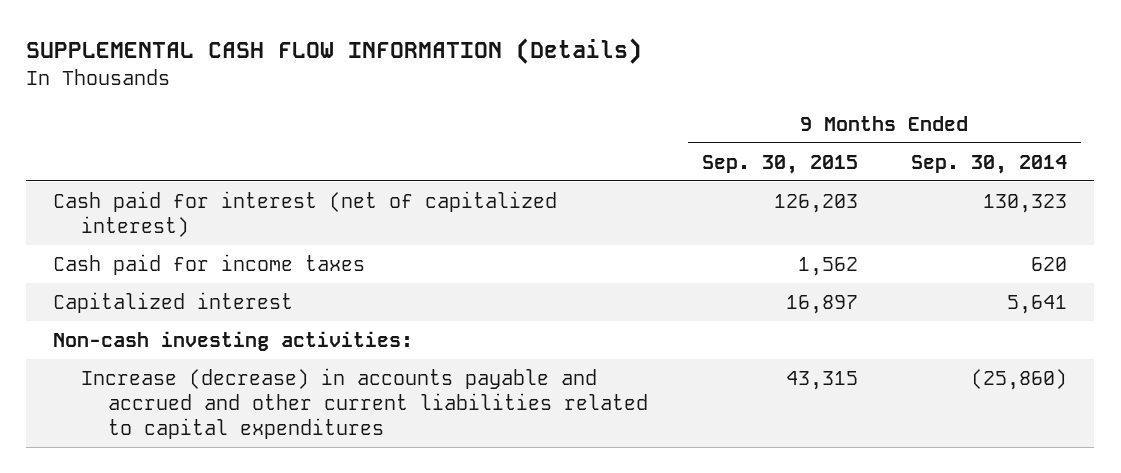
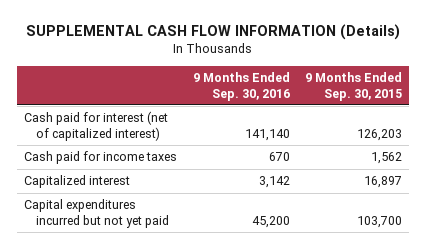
[911,154,1068,174] Sep. 30, 2014 -> none
none -> [192,72,290,101] 9 Months Ended Sep. 30, 2016
[53,331,414,352] Non-cash investing activities: -> none
[80,368,648,439] Increase (decrease) in accounts payable and accrued and other current liabilities related to capital expenditures -> none
none -> [24,199,169,228] Capital expenditures incurred but not yet paid

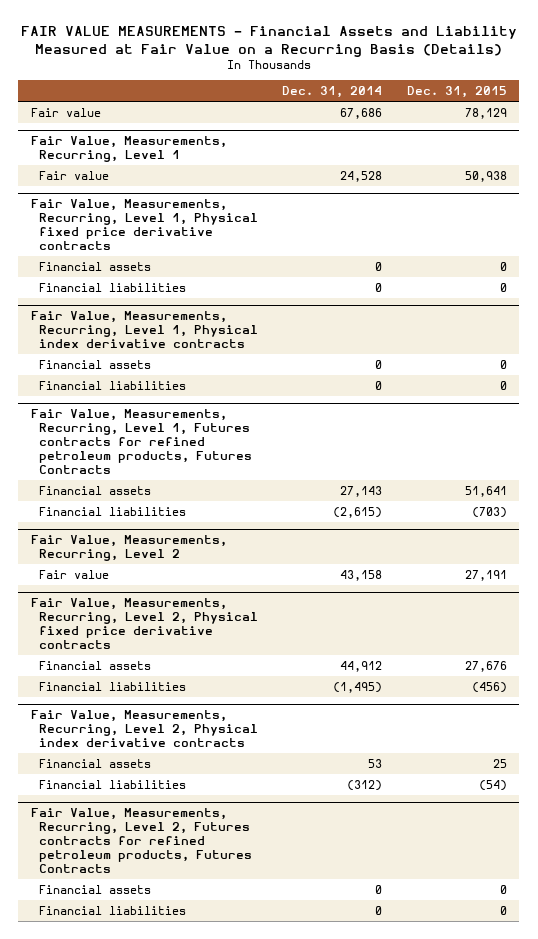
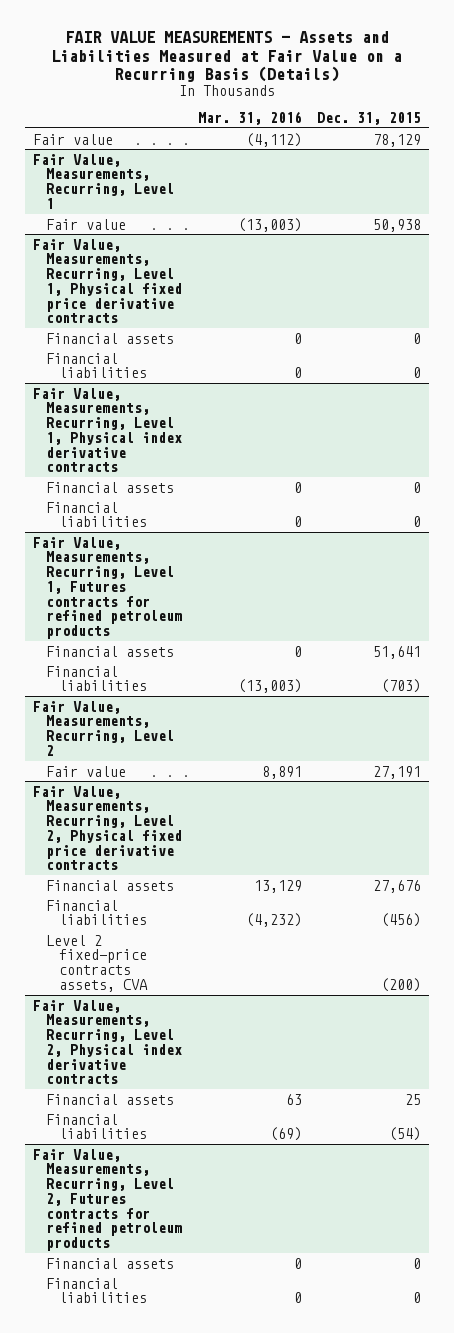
[20,25,517,57] FAIR VALUE MEASUREMENTS - Financial Assets and Liability Measured at Fair Value on a Recurring Basis (Details) -> [51,31,403,82] FAIR VALUE MEASUREMENTS - Assets and Liabilities Measured at Fair Value on a Recurring Basis (Details)
[282,86,383,99] Dec. 31, 2014 -> none
none -> [197,111,302,126] Mar. 31, 2016
[30,408,252,475] Fair Value, Measurements, Recurring, Level 1, Futures contracts for refined petroleum products, Futures Contracts -> [33,536,182,640] Fair Value, Measurements, Recurring, Level 1, Futures contracts for refined petroleum products
none -> [45,934,148,992] Level 2 fixed-price contracts assets, CVA
[30,807,252,874] Fair Value, Measurements, Recurring, Level 2, Futures contracts for refined petroleum products, Futures Contracts -> [33,1148,182,1252] Fair Value, Measurements, Recurring, Level 2, Futures contracts for refined petroleum products

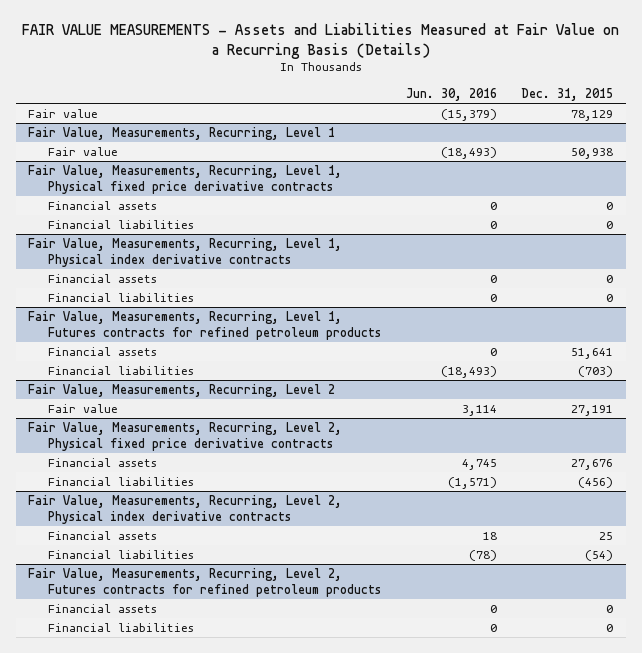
[197,111,302,126] Mar. 31, 2016 -> none
none -> [405,87,497,101] Jun. 30, 2016
[45,934,148,992] Level 2 fixed-price contracts assets, CVA -> none

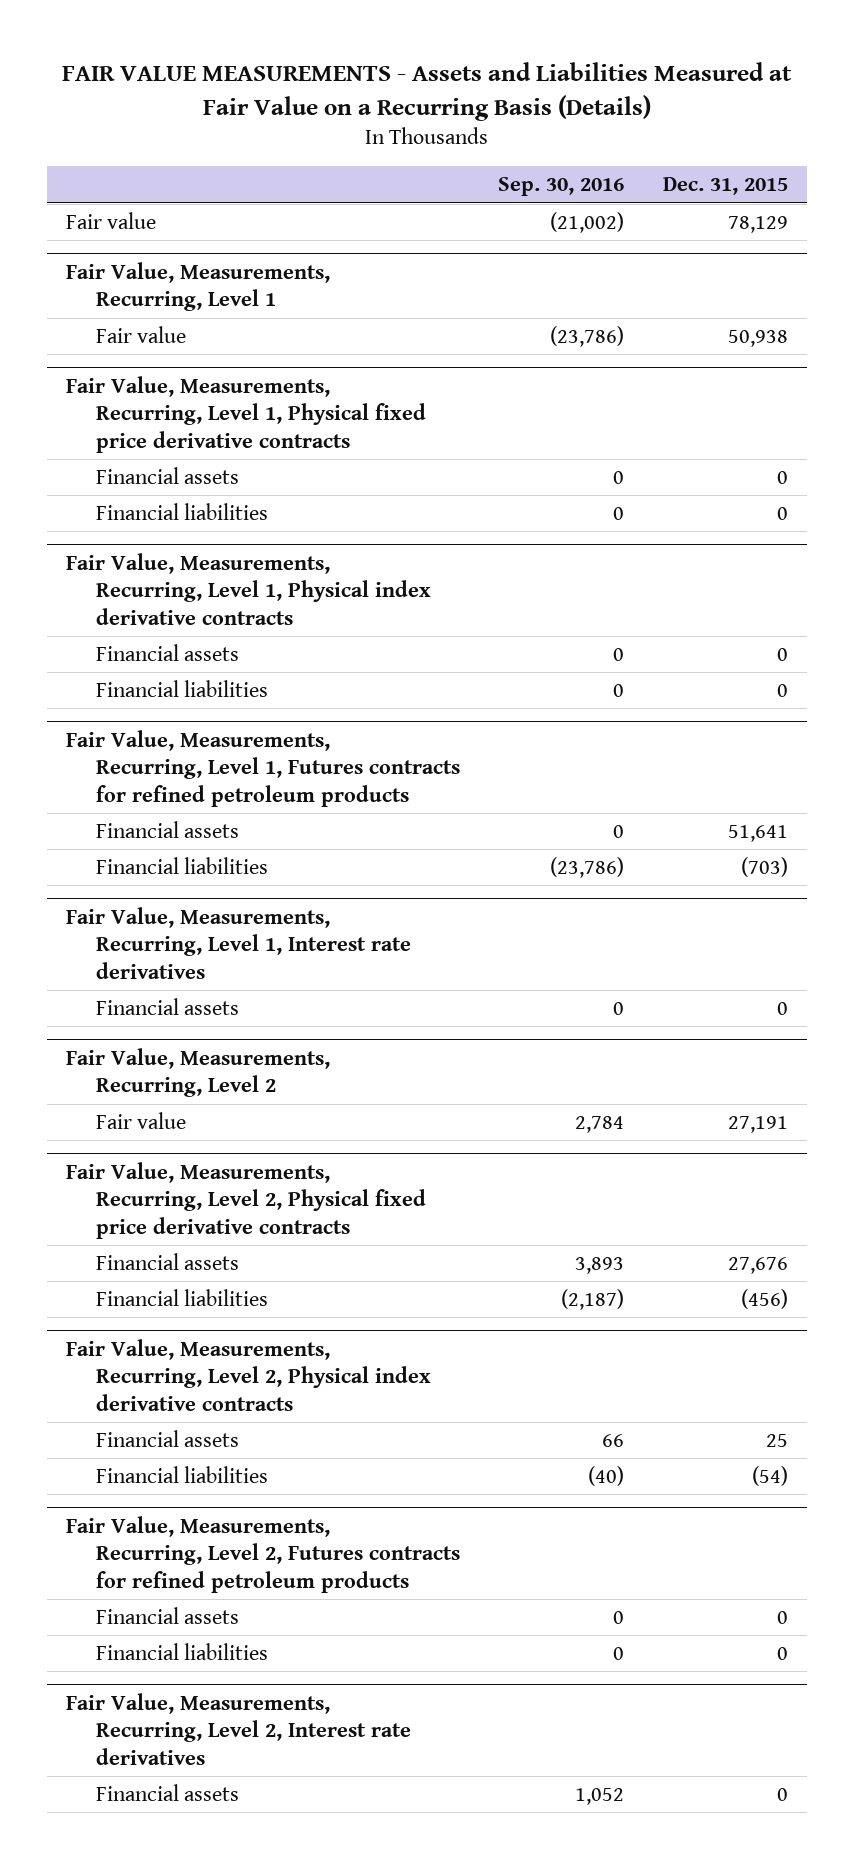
[405,87,497,101] Jun. 30, 2016 -> none
none -> [498,177,625,197] Sep. 30, 2016
none -> [66,906,411,979] Fair Value, Measurements, Recurring, Level 1, Interest rate derivatives
none -> [95,997,239,1015] Financial assets
none -> [66,1692,411,1765] Fair Value, Measurements, Recurring, Level 2, Interest rate derivatives
none -> [95,1783,239,1801] Financial assets

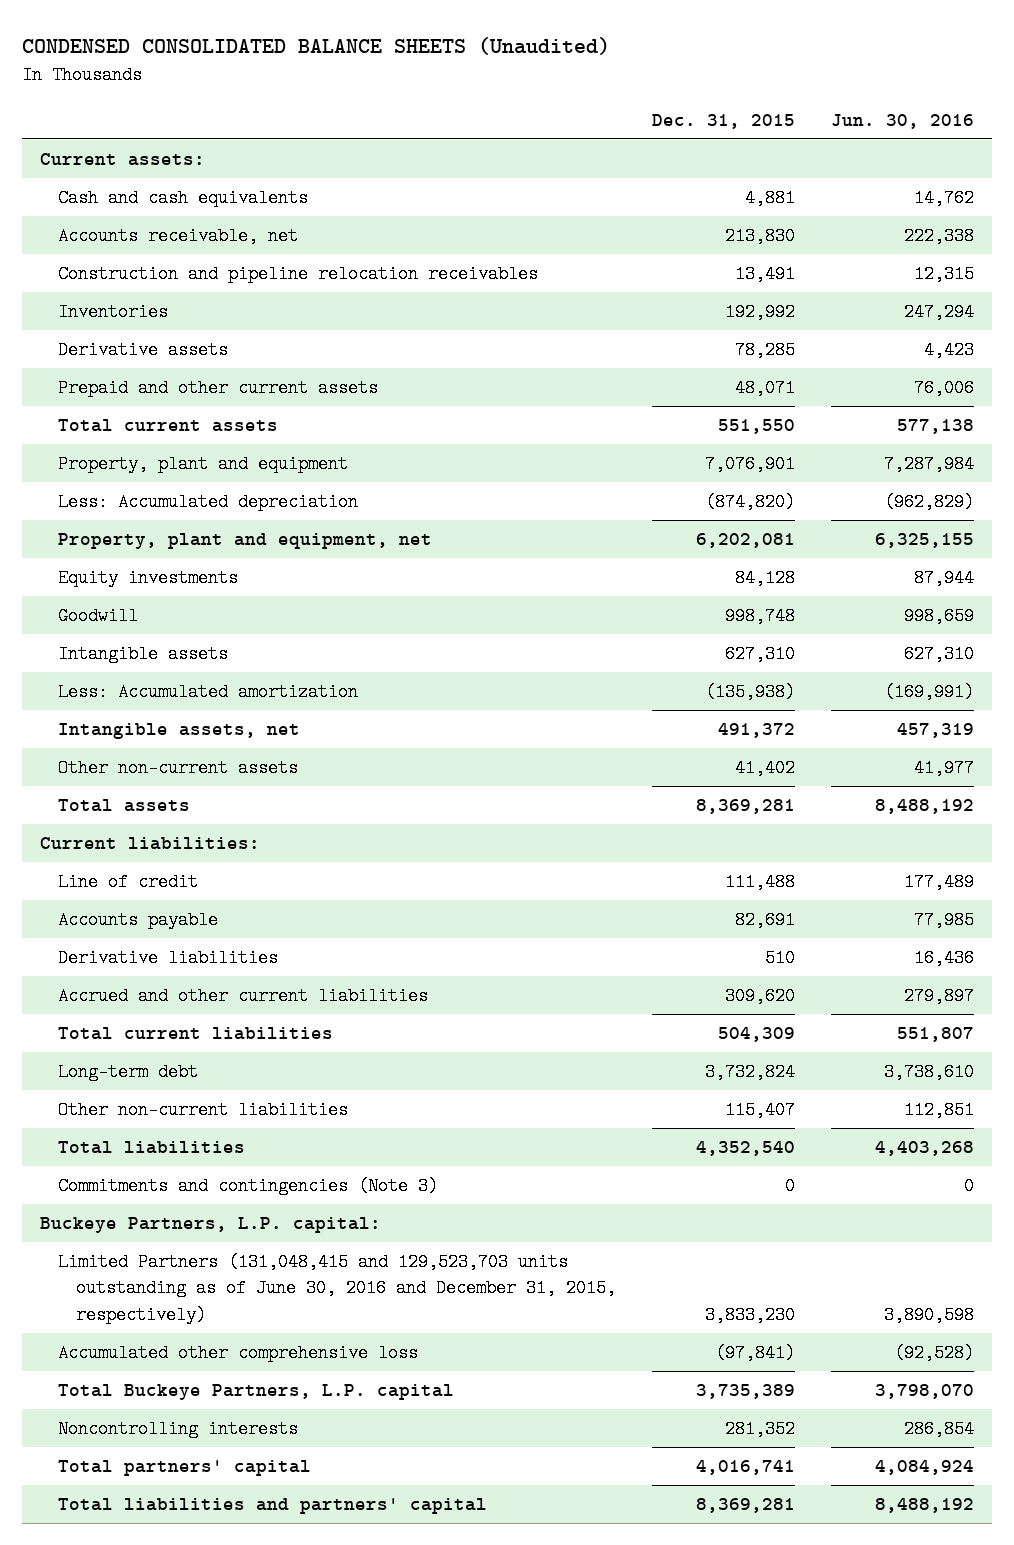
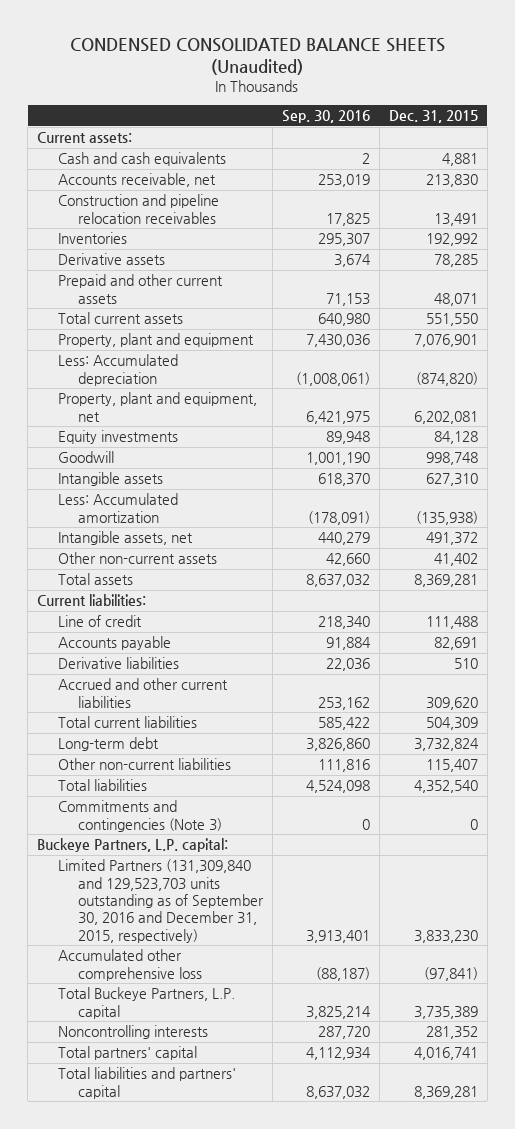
[831,113,975,129] Jun. 30, 2016 -> none
none -> [281,110,370,124] Sep. 30, 2016
[58,1253,617,1324] Limited Partners (131,048,415 and 129,523,703 units outstanding as of June 30, 2016 and December 31, 2015, respectively) -> [57,859,265,943] Limited Partners (131,309,840 and 129,523,703 units outstanding as of September 30, 2016 and December 31, 2015, respectively)

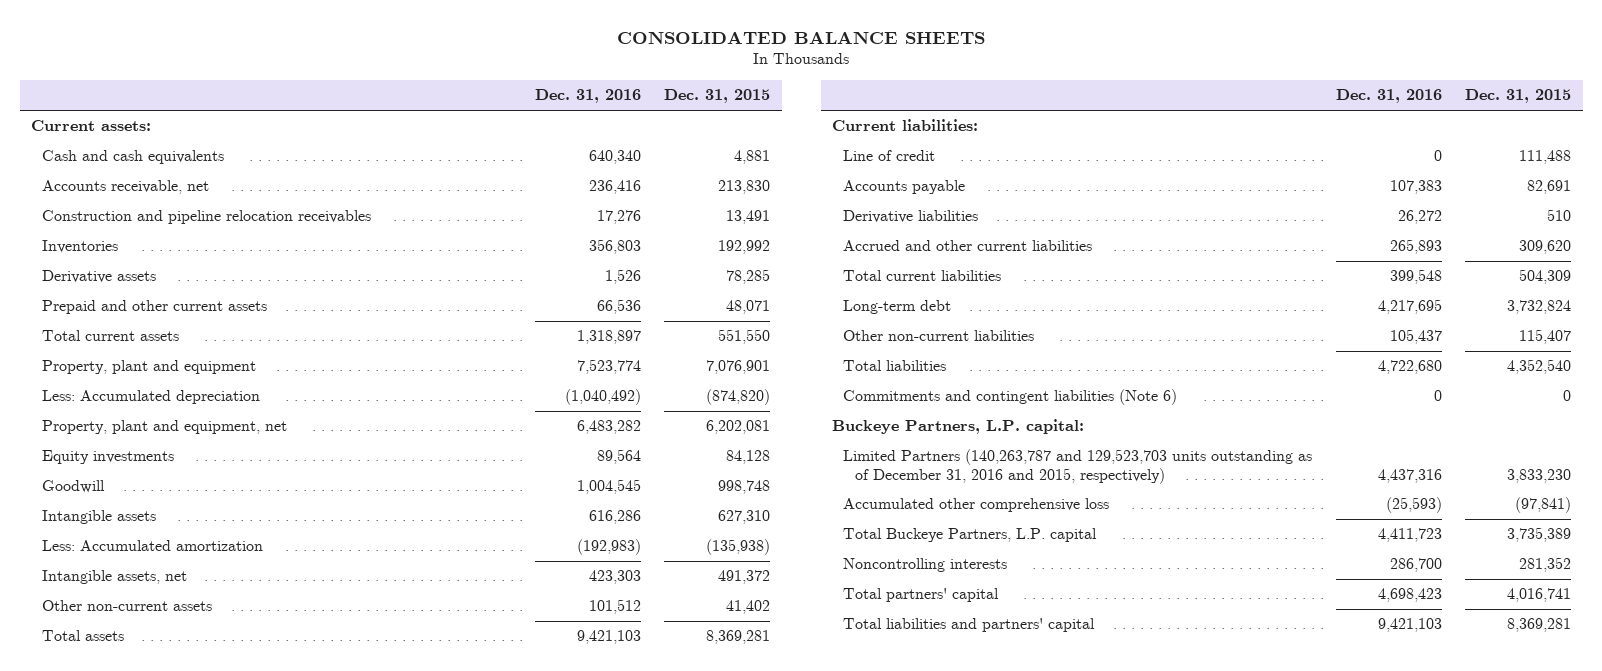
[70,37,446,75] CONDENSED CONSOLIDATED BALANCE SHEETS (Unaudited) -> [617,30,986,44] CONSOLIDATED BALANCE SHEETS
[281,110,370,124] Sep. 30, 2016 -> none
none -> [534,89,641,104] Dec. 31, 2016
[57,800,223,832] Commitments and contingencies (Note 3) -> [843,389,1178,406] Commitments and contingent liabilities (Note 6)
[57,859,265,943] Limited Partners (131,309,840 and 129,523,703 units outstanding as of September 30, 2016 and December 31, 2015, respectively) -> [843,449,1313,484] Limited Partners (140,263,787 and 129,523,703 units outstanding as of December 31, 2016 and 2015, respectively)

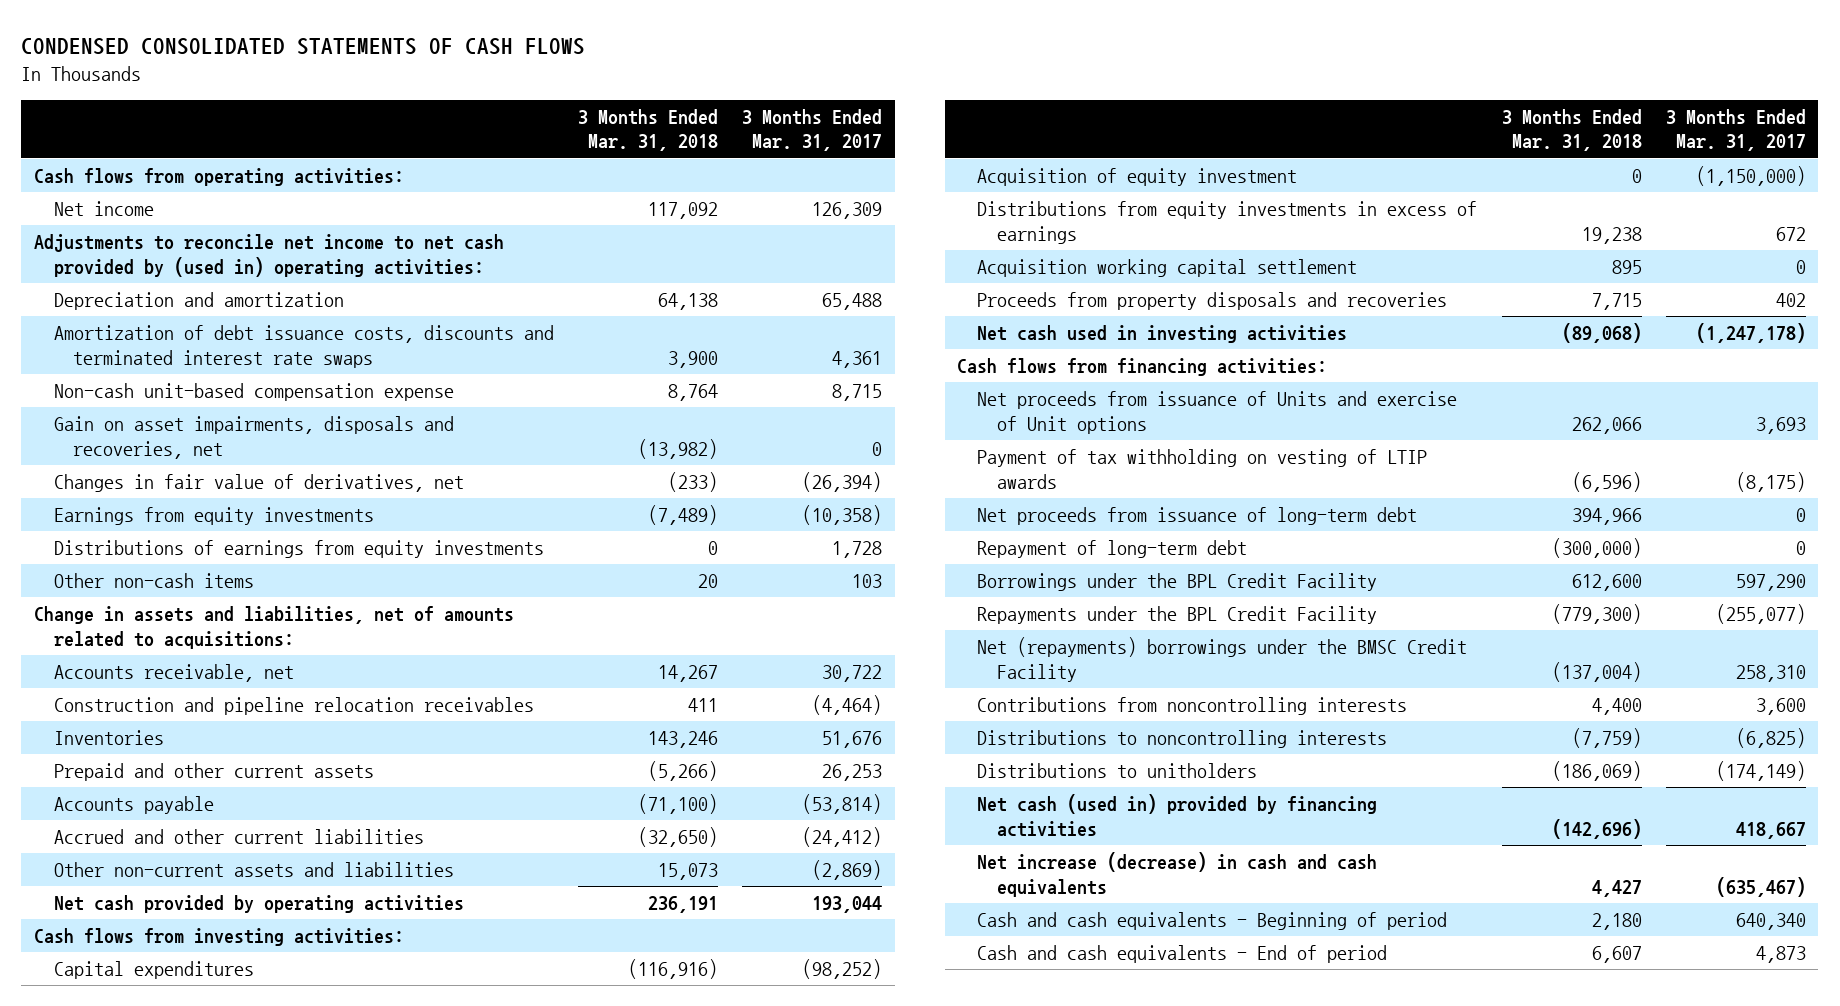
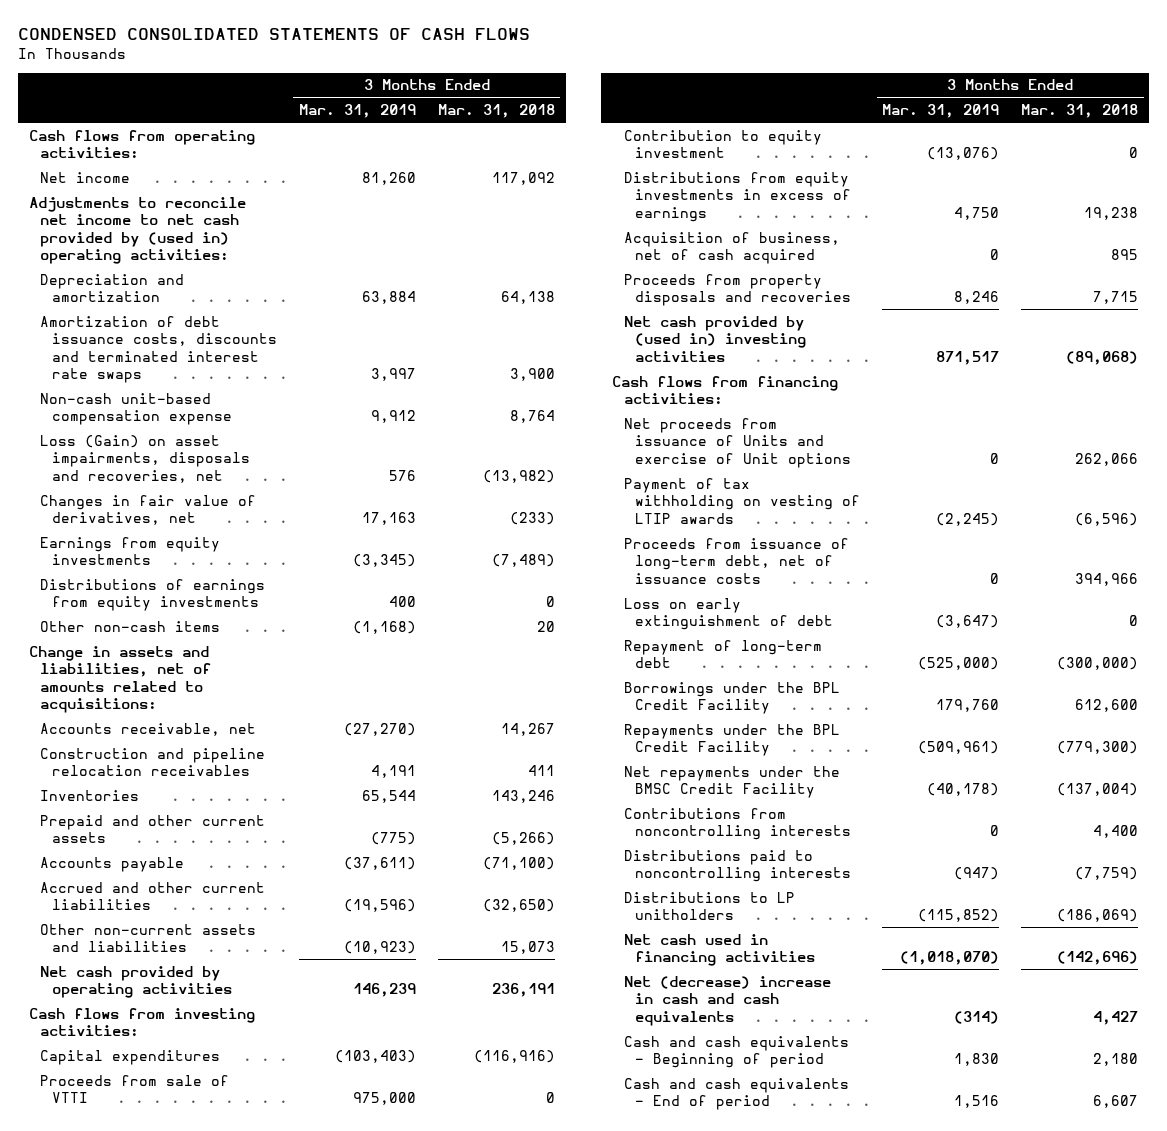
[742,108,883,152] 3 Months Ended Mar. 31, 2017 -> none
none -> [298,104,416,119] Mar. 31, 2019
[53,416,454,459] Gain on asset impairments, disposals and recoveries, net -> [40,434,250,483] Loss (Gain) on asset impairments, disposals and recoveries, net
none -> [40,1074,230,1104] Proceeds from sale of VTTI
[977,168,1298,187] Acquisition of equity investment -> [623,129,822,159] Contribution to equity investment
[977,259,1358,278] Acquisition working capital settlement -> [623,231,840,265] Acquisition of business, net of cash acquired
[977,325,1348,344] Net cash used in investing activities -> [623,315,807,362] Net cash provided by (used in) investing activities
[977,507,1418,526] Net proceeds from issuance of long-term debt -> [623,537,849,584] Proceeds from issuance of long-term debt, net of issuance costs
none -> [623,597,834,631] Loss on early extinguishment of debt
[977,637,1468,682] Net (repayments) borrowings under the BMSC Credit Facility -> [623,765,840,799] Net repayments under the BMSC Credit Facility
[977,730,1388,749] Distributions to noncontrolling interests -> [623,849,852,883] Distributions paid to noncontrolling interests
[977,763,1258,779] Distributions to unitholders -> [623,891,795,921] Distributions to LP unitholders
[977,794,1378,837] Net cash (used in) provided by financing activities -> [623,933,816,967] Net cash used in financing activities
[977,852,1378,897] Net increase (decrease) in cash and cash equivalents -> [623,975,831,1026] Net (decrease) increase in cash and cash equivalents

